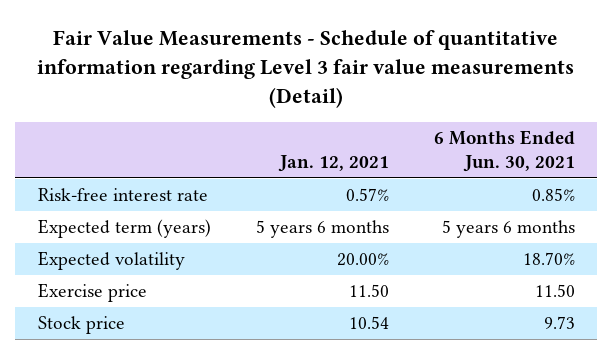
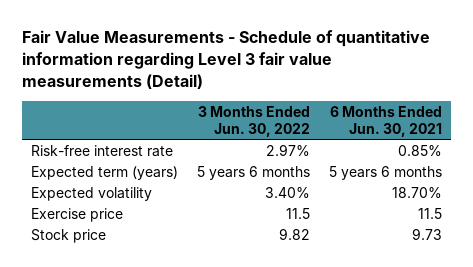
[277,154,389,172] Jan. 12, 2021 -> none
none -> [197,105,310,137] 3 Months Ended Jun. 30, 2022
[534,284,575,298] 11.50 -> [417,207,442,219] 11.5

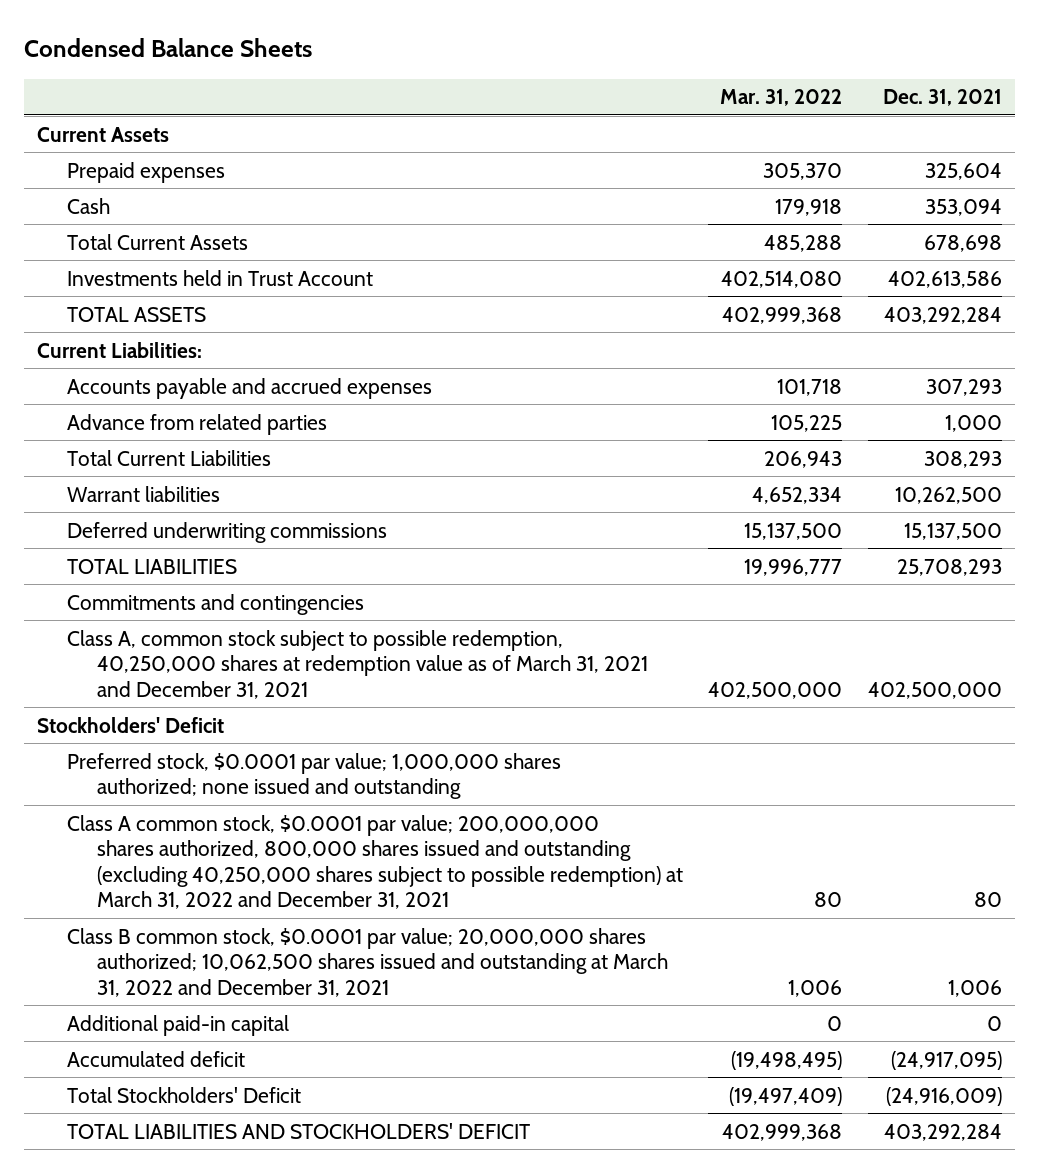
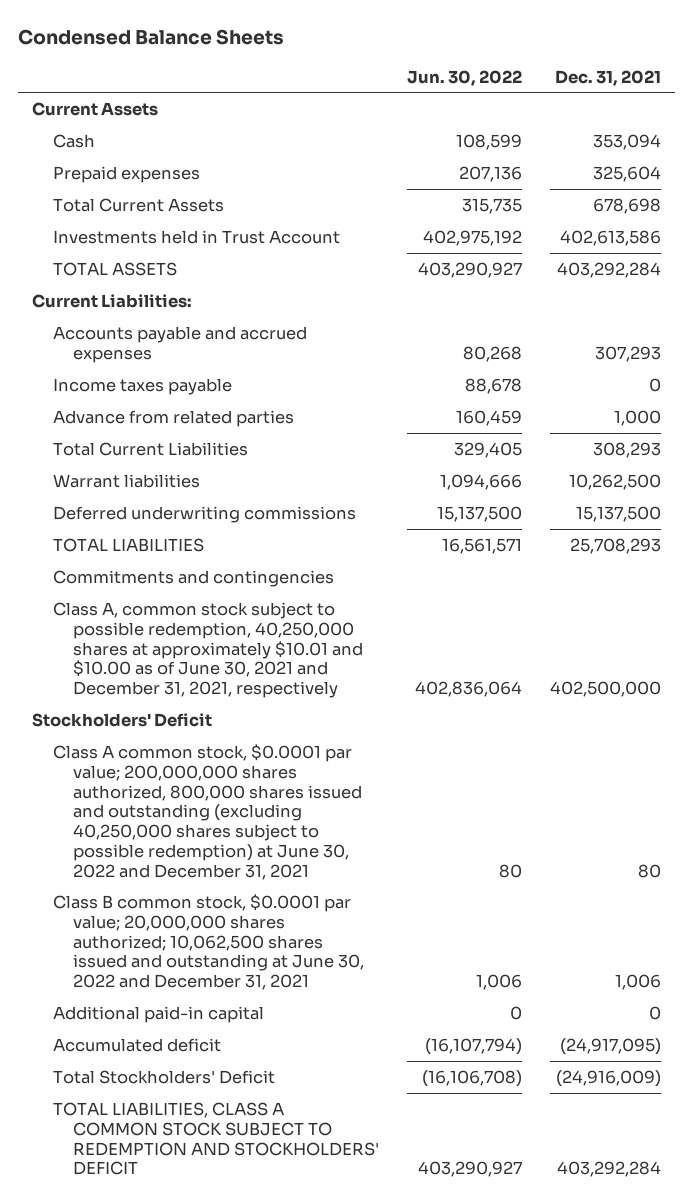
[720,89,843,107] Mar. 31, 2022 -> none
none -> [406,69,522,86] Jun. 30, 2022
[66,161,225,183] Prepaid expenses -> [52,165,200,183] Prepaid expenses
none -> [52,377,232,395] Income taxes payable
[66,629,648,699] Class A, common stock subject to possible redemption, 40,250,000 shares at redemption value as of March 31, 2021 and December 31, 2021 -> [52,601,364,699] Class A, common stock subject to possible redemption, 40,250,000 shares at approximately $10.01 and $10.00 as of June 30, 2021 and December 31, 2021, respectively
[66,752,561,800] Preferred stock, $0.0001 par value; 1,000,000 shares authorized; none issued and outstanding -> none
[66,814,683,910] Class A common stock, $0.0001 par value; 200,000,000 shares authorized, 800,000 shares issued and outstanding (excluding 40,250,000 shares subject to possible redemption) at March 31, 2022 and December 31, 2021 -> [52,743,363,880] Class A common stock, $0.0001 par value; 200,000,000 shares authorized, 800,000 shares issued and outstanding (excluding 40,250,000 shares subject to possible redemption) at June 30, 2022 and December 31, 2021
[66,927,668,997] Class B common stock, $0.0001 par value; 20,000,000 shares authorized; 10,062,500 shares issued and outstanding at March 31, 2022 and December 31, 2021 -> [52,893,365,991] Class B common stock, $0.0001 par value; 20,000,000 shares authorized; 10,062,500 shares issued and outstanding at June 30, 2022 and December 31, 2021
[66,1122,530,1139] TOTAL LIABILITIES AND STOCKHOLDERS' DEFICIT -> [52,1101,380,1176] TOTAL LIABILITIES, CLASS A COMMON STOCK SUBJECT TO REDEMPTION AND STOCKHOLDERS' DEFICIT

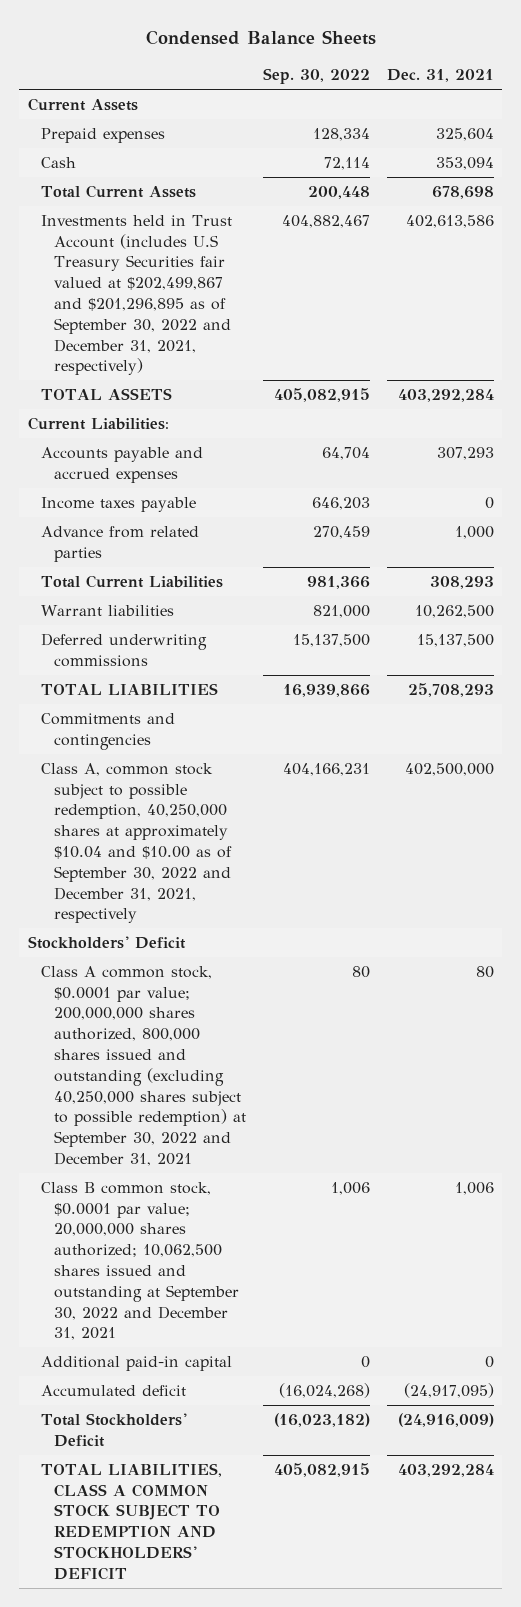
[406,69,522,86] Jun. 30, 2022 -> none
none -> [262,68,370,85] Sep. 30, 2022
[52,133,95,148] Cash -> [40,156,76,168] Cash
[52,229,340,244] Investments held in Trust Account -> [40,214,232,376] Investments held in Trust Account (includes U.S Treasury Securities fair valued at $202,499,867 and $201,296,895 as of September 30, 2022 and December 31, 2021, respectively)
[52,601,364,699] Class A, common stock subject to possible redemption, 40,250,000 shares at approximately $10.01 and $10.00 as of June 30, 2021 and December 31, 2021, respectively -> [40,762,232,924] Class A, common stock subject to possible redemption, 40,250,000 shares at approximately $10.04 and $10.00 as of September 30, 2022 and December 31, 2021, respectively
[52,743,363,880] Class A common stock, $0.0001 par value; 200,000,000 shares authorized, 800,000 shares issued and outstanding (excluding 40,250,000 shares subject to possible redemption) at June 30, 2022 and December 31, 2021 -> [40,965,246,1166] Class A common stock, $0.0001 par value; 200,000,000 shares authorized, 800,000 shares issued and outstanding (excluding 40,250,000 shares subject to possible redemption) at September 30, 2022 and December 31, 2021
[52,893,365,991] Class B common stock, $0.0001 par value; 20,000,000 shares authorized; 10,062,500 shares issued and outstanding at June 30, 2022 and December 31, 2021 -> [40,1181,239,1341] Class B common stock, $0.0001 par value; 20,000,000 shares authorized; 10,062,500 shares issued and outstanding at September 30, 2022 and December 31, 2021

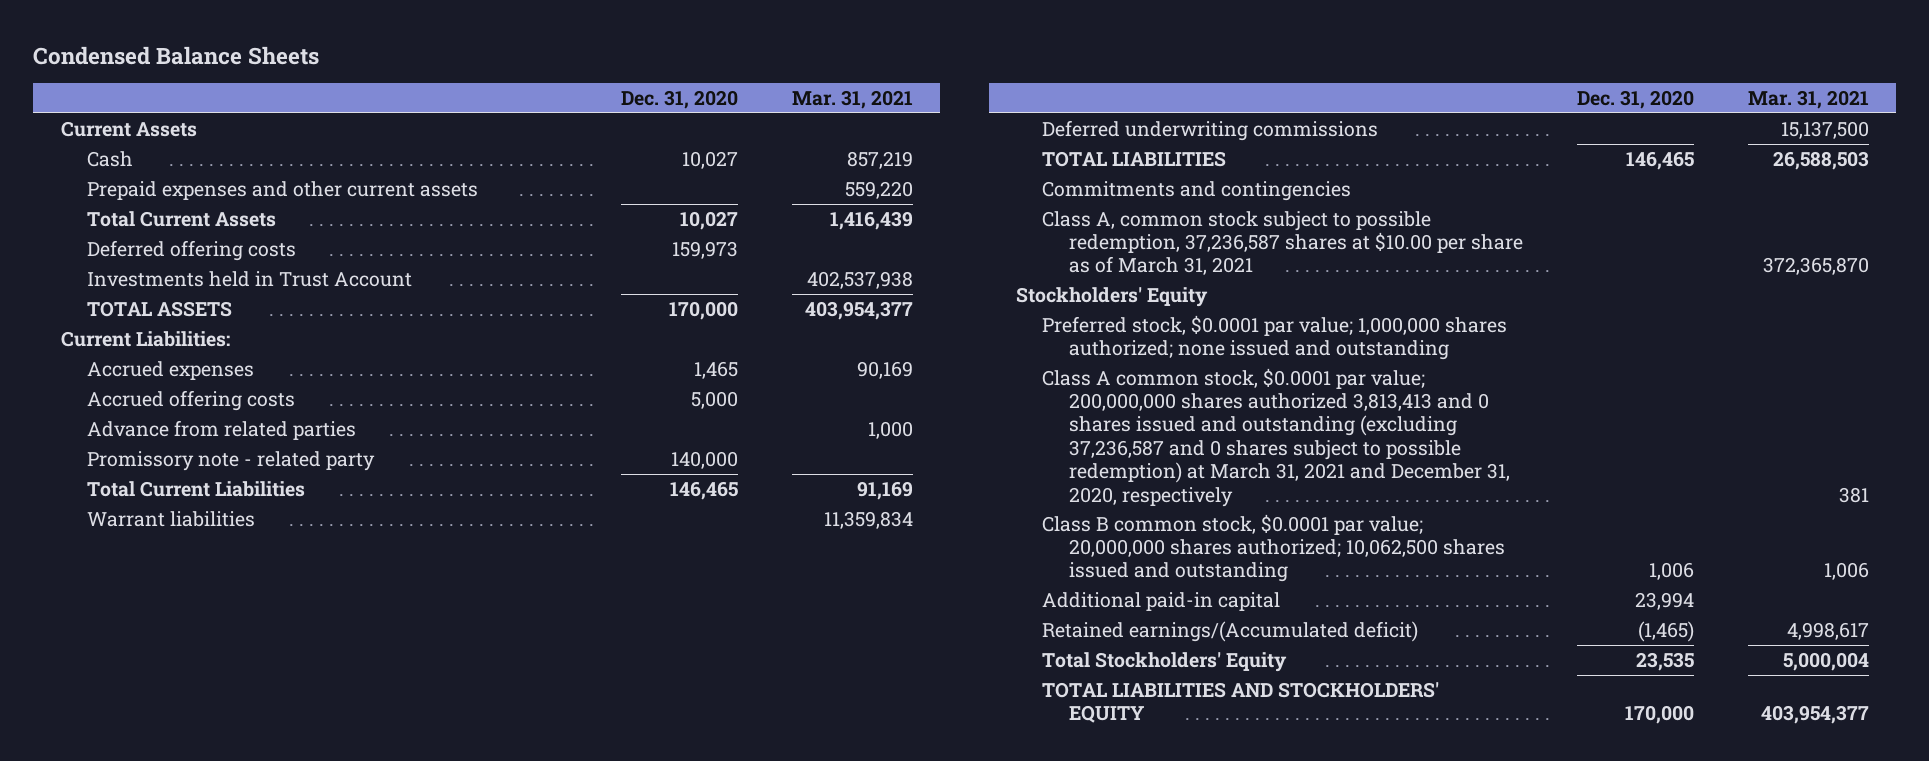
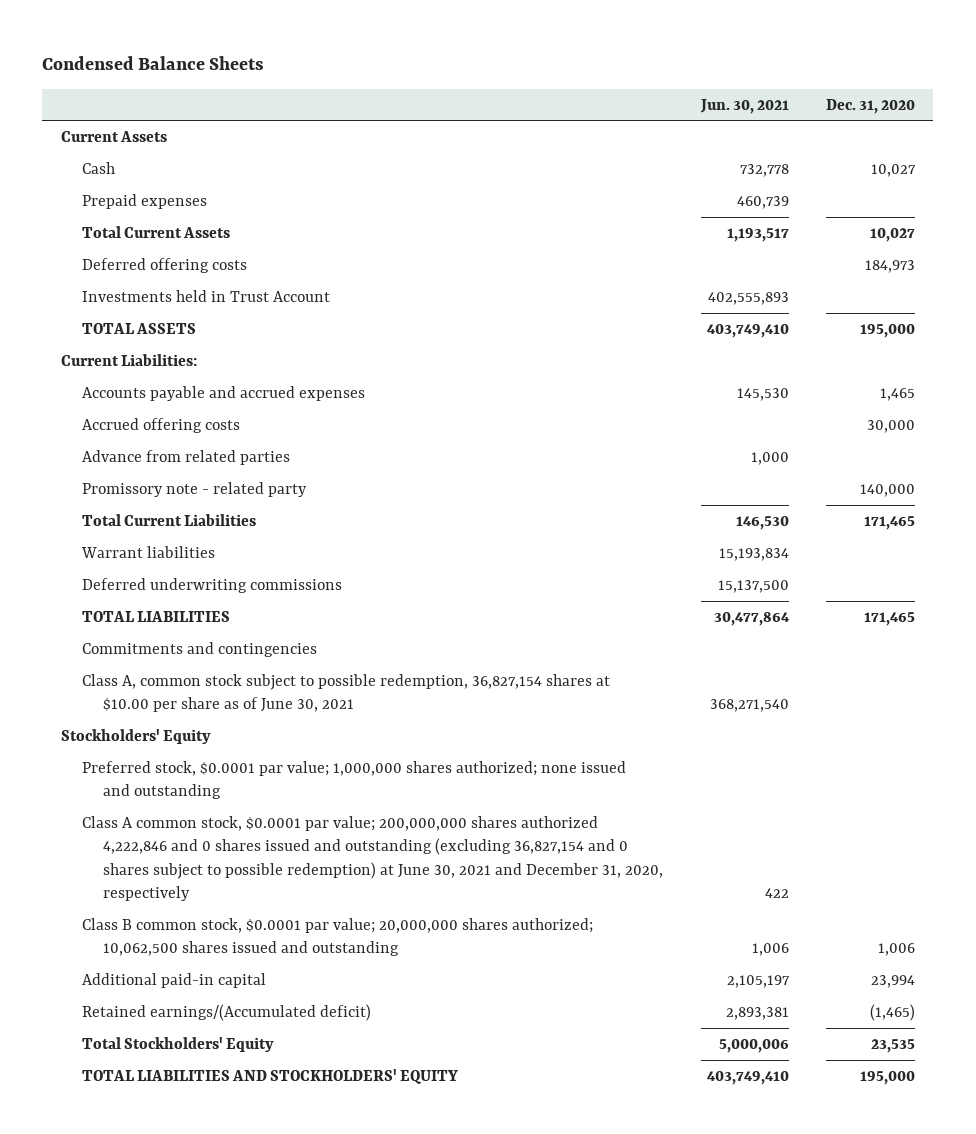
[792,89,914,109] Mar. 31, 2021 -> none
none -> [699,98,789,114] Jun. 30, 2021
[86,180,478,200] Prepaid expenses and other current assets -> none
none -> [82,194,208,210] Prepaid expenses
[672,240,739,259] 159,973 -> [864,260,915,274] 184,973
[669,300,739,320] 170,000 -> [859,324,915,339] 195,000
[86,360,254,380] Accrued expenses -> [82,386,366,402] Accounts payable and accrued expenses
[691,390,739,409] 5,000 -> [866,420,915,434] 30,000
[670,480,739,500] 146,465 -> [863,516,915,531] 171,465
[1625,150,1694,170] 146,465 -> [863,612,915,627] 171,465
[1042,210,1523,276] Class A, common stock subject to possible redemption, 37,236,587 shares at $10.00 per share as of March 31, 2021 -> [82,674,611,713] Class A, common stock subject to possible redemption, 36,827,154 shares at $10.00 per share as of June 30, 2021
[1042,367,1510,507] Class A common stock, $0.0001 par value; 200,000,000 shares authorized 3,813,413 and 0 shares issued and outstanding (excluding 37,236,587 and 0 shares subject to possible redemption) at March 31, 2021 and December 31, 2020, respectively -> [82,816,664,902] Class A common stock, $0.0001 par value; 200,000,000 shares authorized 4,222,846 and 0 shares issued and outstanding (excluding 36,827,154 and 0 shares subject to possible redemption) at June 30, 2021 and December 31, 2020, respectively
[1624,705,1694,725] 170,000 -> [859,1071,915,1086] 195,000

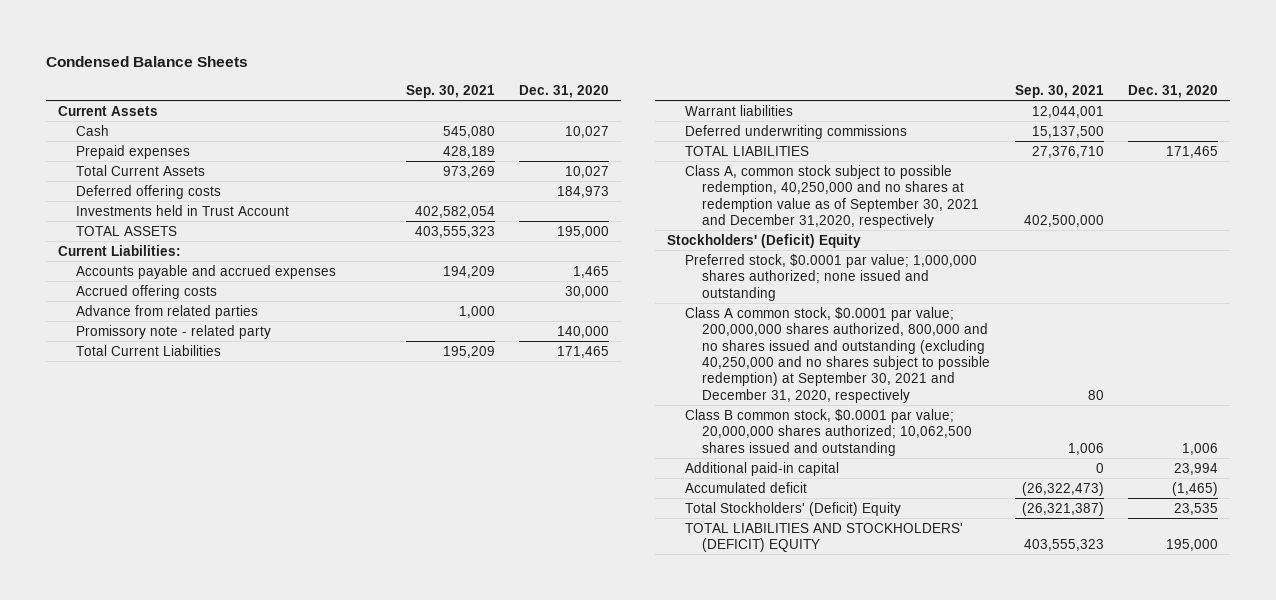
[699,98,789,114] Jun. 30, 2021 -> none
none -> [405,84,495,98] Sep. 30, 2021
[82,642,318,658] Commitments and contingencies -> none
[82,674,611,713] Class A, common stock subject to possible redemption, 36,827,154 shares at $10.00 per share as of June 30, 2021 -> [684,164,980,228] Class A, common stock subject to possible redemption, 40,250,000 and no shares at redemption value as of September 30, 2021 and December 31,2020, respectively
[60,729,211,745] Stockholders' Equity -> [666,233,861,248] Stockholders' (Deficit) Equity
[82,816,664,902] Class A common stock, $0.0001 par value; 200,000,000 shares authorized 4,222,846 and 0 shares issued and outstanding (excluding 36,827,154 and 0 shares subject to possible redemption) at June 30, 2021 and December 31, 2020, respectively -> [684,306,991,403] Class A common stock, $0.0001 par value; 200,000,000 shares authorized, 800,000 and no shares issued and outstanding (excluding 40,250,000 and no shares subject to possible redemption) at September 30, 2021 and December 31, 2020, respectively
[82,1004,372,1022] Retained earnings/(Accumulated deficit) -> [684,481,807,493] Accumulated deficit
[82,1037,275,1053] Total Stockholders' Equity -> [684,501,901,516] Total Stockholders' (Deficit) Equity
[82,1069,459,1085] TOTAL LIABILITIES AND STOCKHOLDERS' EQUITY -> [684,522,963,553] TOTAL LIABILITIES AND STOCKHOLDERS' (DEFICIT) EQUITY

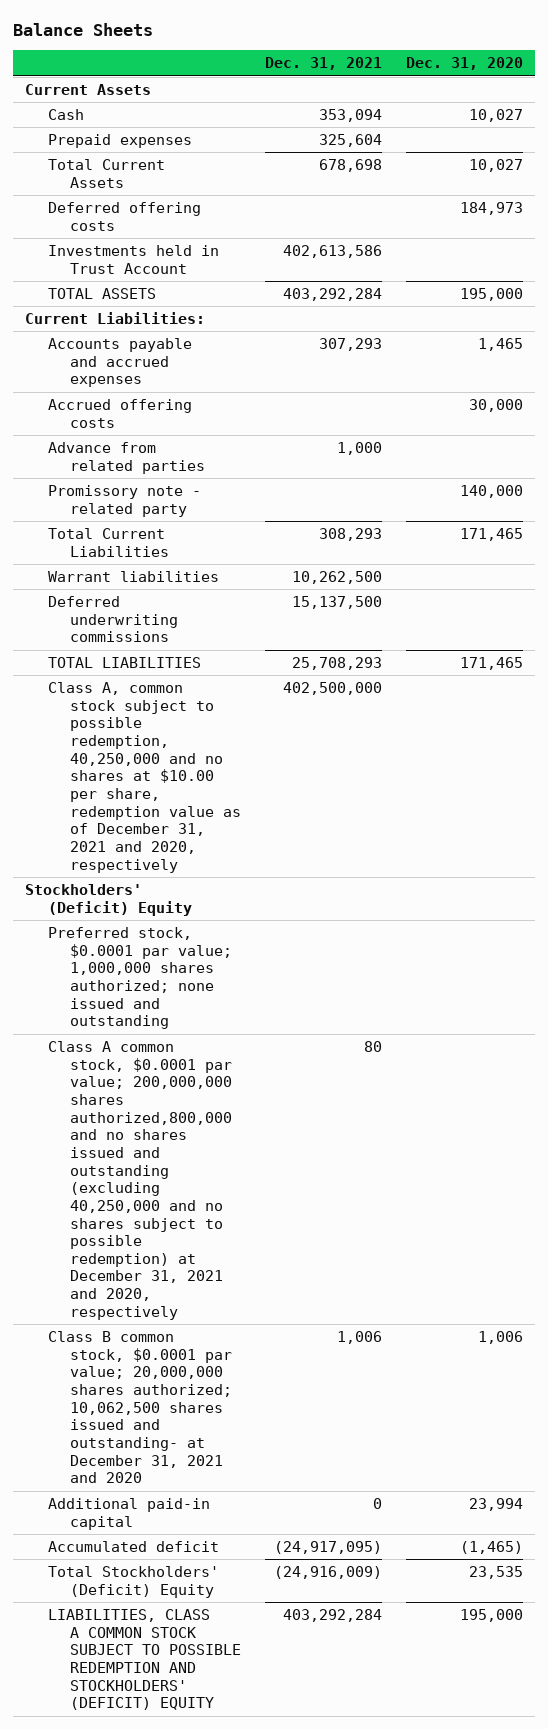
[45,55,248,67] Condensed Balance Sheets -> [13,22,154,36] Balance Sheets
[405,84,495,98] Sep. 30, 2021 -> none
none -> [264,57,382,71] Dec. 31, 2021
[684,164,980,228] Class A, common stock subject to possible redemption, 40,250,000 and no shares at redemption value as of September 30, 2021 and December 31,2020, respectively -> [47,681,242,873] Class A, common stock subject to possible redemption, 40,250,000 and no shares at $10.00 per share, redemption value as of December 31, 2021 and 2020, respectively
[684,306,991,403] Class A common stock, $0.0001 par value; 200,000,000 shares authorized, 800,000 and no shares issued and outstanding (excluding 40,250,000 and no shares subject to possible redemption) at September 30, 2021 and December 31, 2020, respectively -> [47,1040,233,1320] Class A common stock, $0.0001 par value; 200,000,000 shares authorized,800,000 and no shares issued and outstanding (excluding 40,250,000 and no shares subject to possible redemption) at December 31, 2021 and 2020, respectively
[684,408,973,456] Class B common stock, $0.0001 par value; 20,000,000 shares authorized; 10,062,500 shares issued and outstanding -> [47,1330,233,1484] Class B common stock, $0.0001 par value; 20,000,000 shares authorized; 10,062,500 shares issued and outstanding- at December 31, 2021 and 2020
[684,522,963,553] TOTAL LIABILITIES AND STOCKHOLDERS' (DEFICIT) EQUITY -> [47,1608,242,1711] LIABILITIES, CLASS A COMMON STOCK SUBJECT TO POSSIBLE REDEMPTION AND STOCKHOLDERS' (DEFICIT) EQUITY

